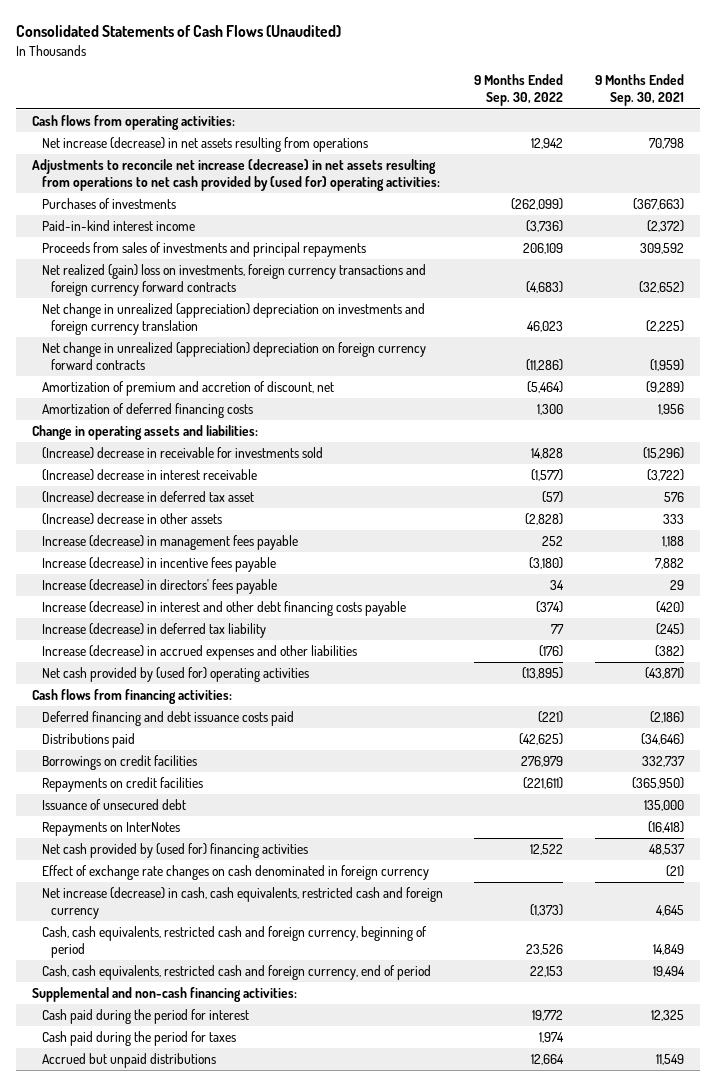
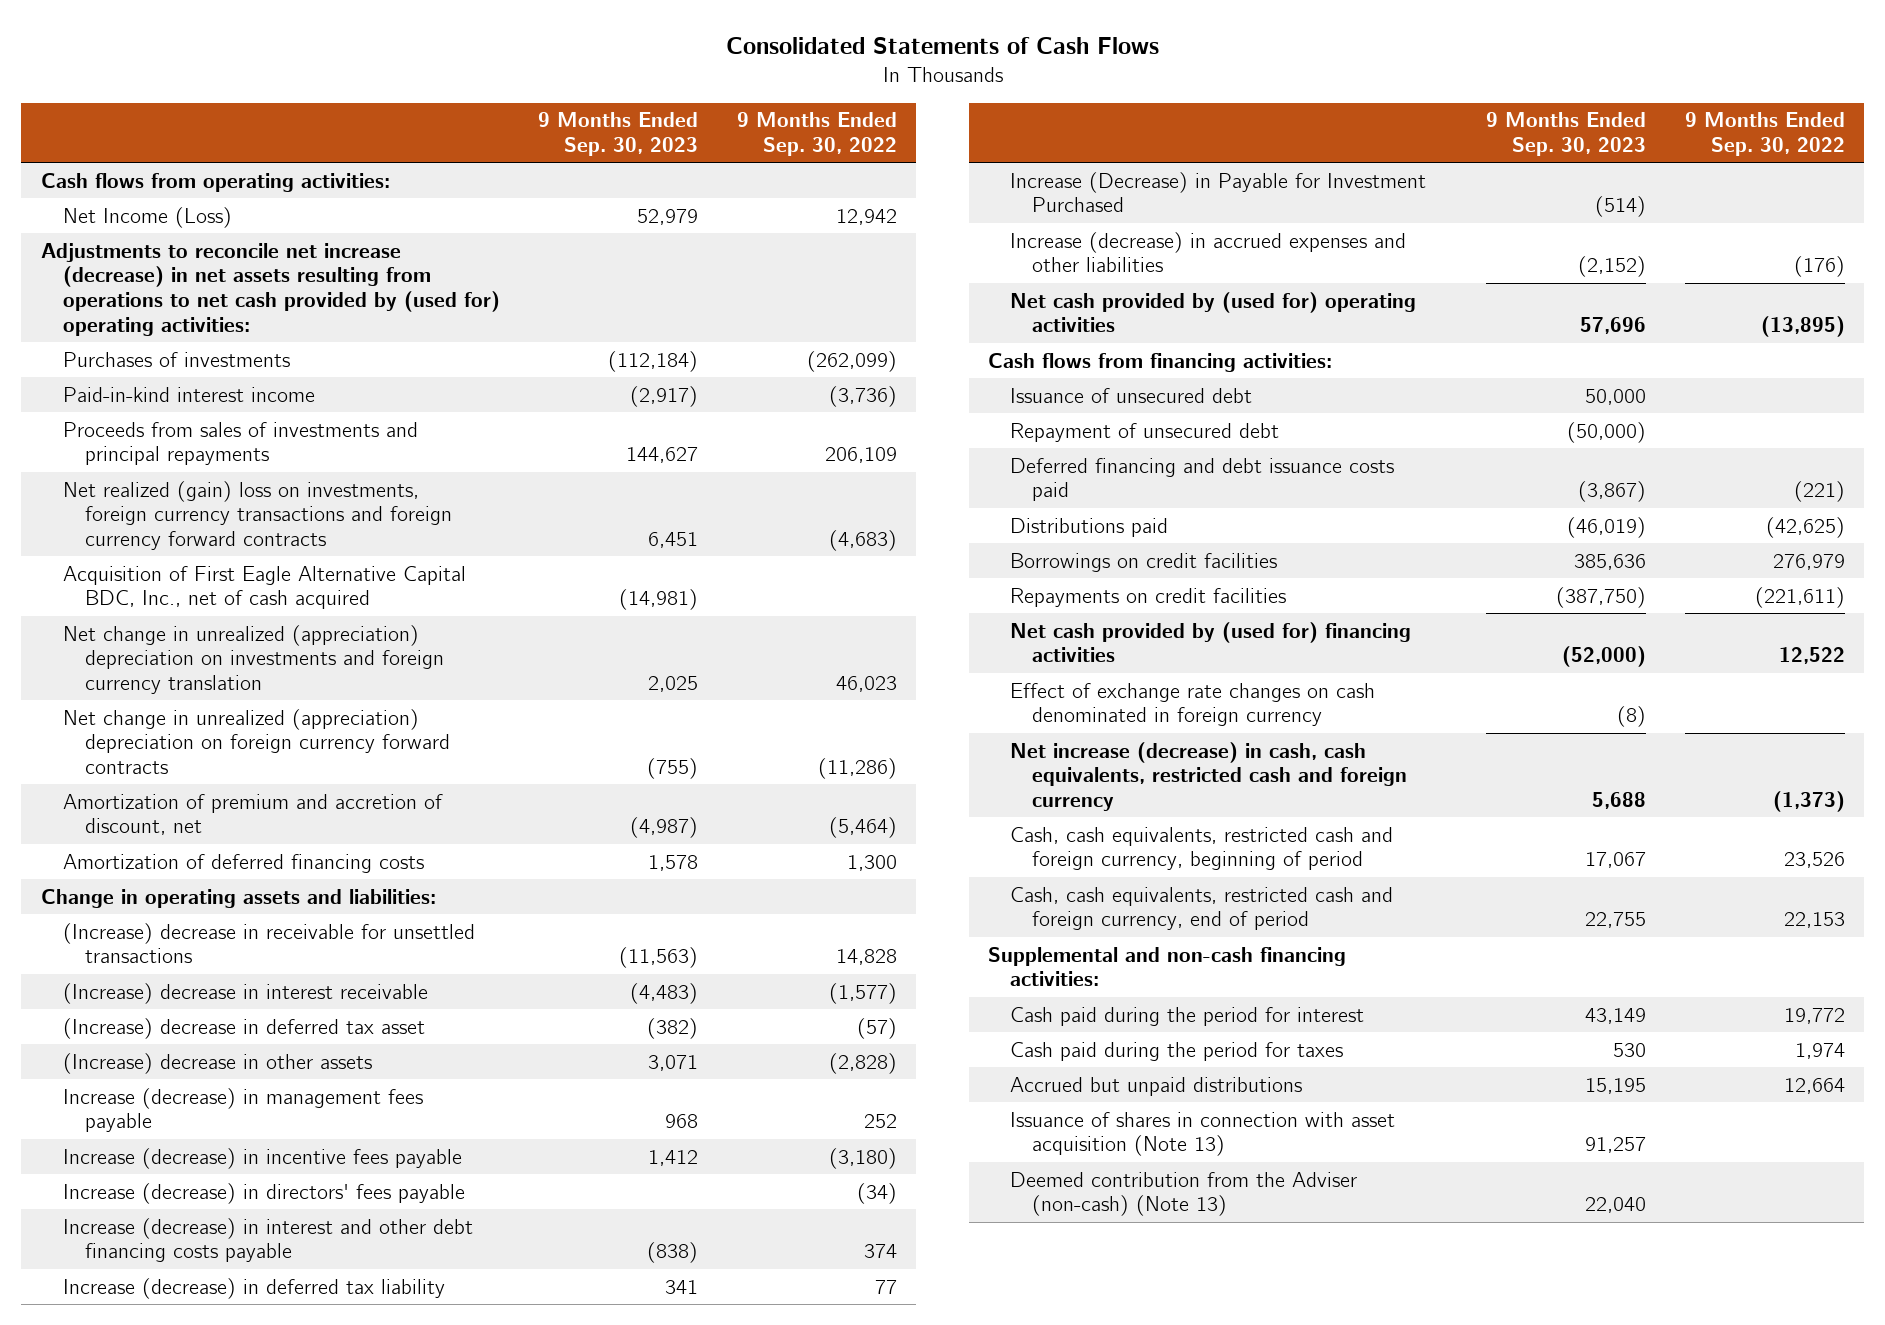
[16,25,342,38] Consolidated Statements of Cash Flows (Unaudited) -> [725,36,1159,54] Consolidated Statements of Cash Flows
[594,74,684,107] 9 Months Ended Sep. 30, 2021 -> none
none -> [538,112,699,157] 9 Months Ended Sep. 30, 2023
[41,137,368,153] Net increase (decrease) in net assets resulting from operations -> [62,206,232,228] Net Income (Loss)
none -> [62,565,466,610] Acquisition of First Eagle Alternative Capital BDC, Inc., net of cash acquired
[41,447,323,460] (Increase) decrease in receivable for investments sold -> [62,922,475,964] (Increase) decrease in receivable for unsettled transactions
[550,580,565,591] 34 -> [857,1182,898,1204] (34)
[536,601,564,614] (374) -> [864,1244,898,1259] 374
none -> [1010,171,1427,213] Increase (Decrease) in Payable for Investment Purchased
[41,799,186,811] Issuance of unsecured debt -> [1010,387,1253,403] Issuance of unsecured debt
none -> [1010,422,1280,442] Repayment of unsecured debt
[41,822,180,837] Repayments on InterNotes -> none
none -> [1010,1111,1396,1157] Issuance of shares in connection with asset acquisition (Note 13)
none -> [1010,1171,1358,1217] Deemed contribution from the Adviser (non-cash) (Note 13)

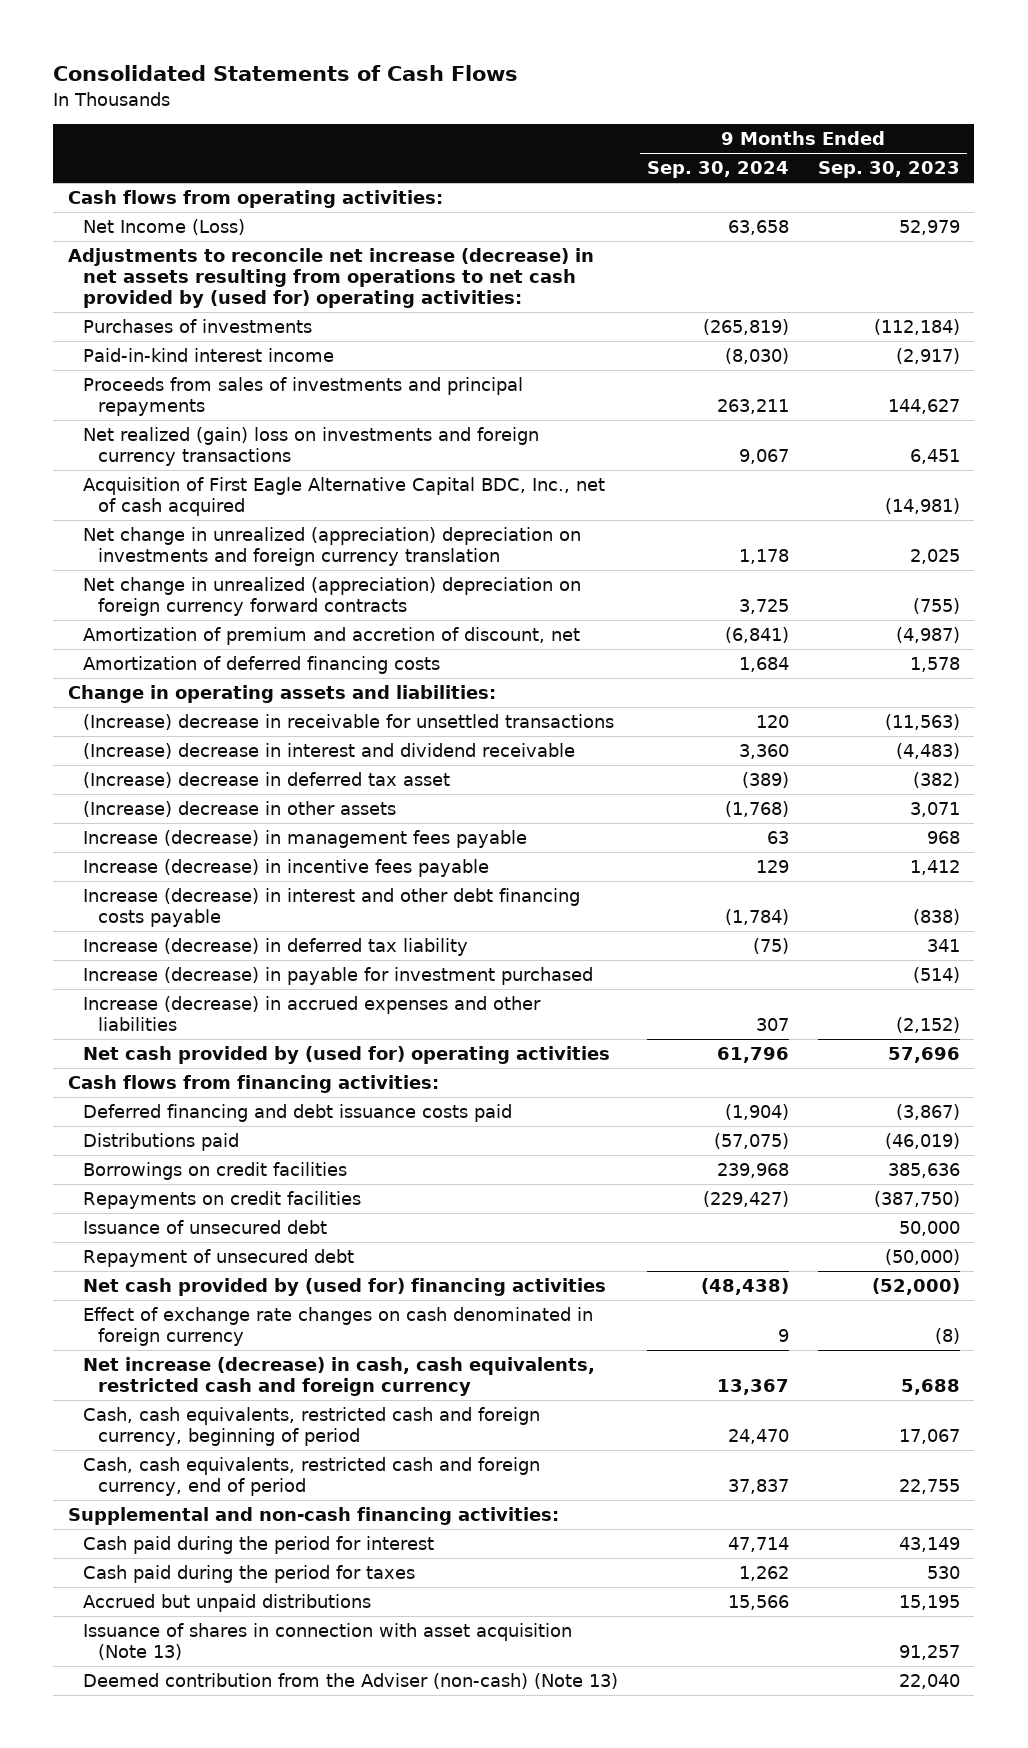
[737,112,898,157] 9 Months Ended Sep. 30, 2022 -> none
none -> [646,161,789,179] Sep. 30, 2024
[62,480,452,551] Net realized (gain) loss on investments, foreign currency transactions and foreign currency forward contracts -> [82,427,539,467] Net realized (gain) loss on investments and foreign currency transactions
[62,982,428,1004] (Increase) decrease in interest receivable -> [82,743,575,760] (Increase) decrease in interest and dividend receivable
[62,1182,465,1204] Increase (decrease) in directors' fees payable -> none
[1010,171,1427,213] Increase (Decrease) in Payable for Investment Purchased -> [82,967,593,986] Increase (decrease) in payable for investment purchased
[1010,387,1253,403] Issuance of unsecured debt -> [82,1220,327,1235] Issuance of unsecured debt
[1010,422,1280,442] Repayment of unsecured debt -> [82,1249,354,1268] Repayment of unsecured debt

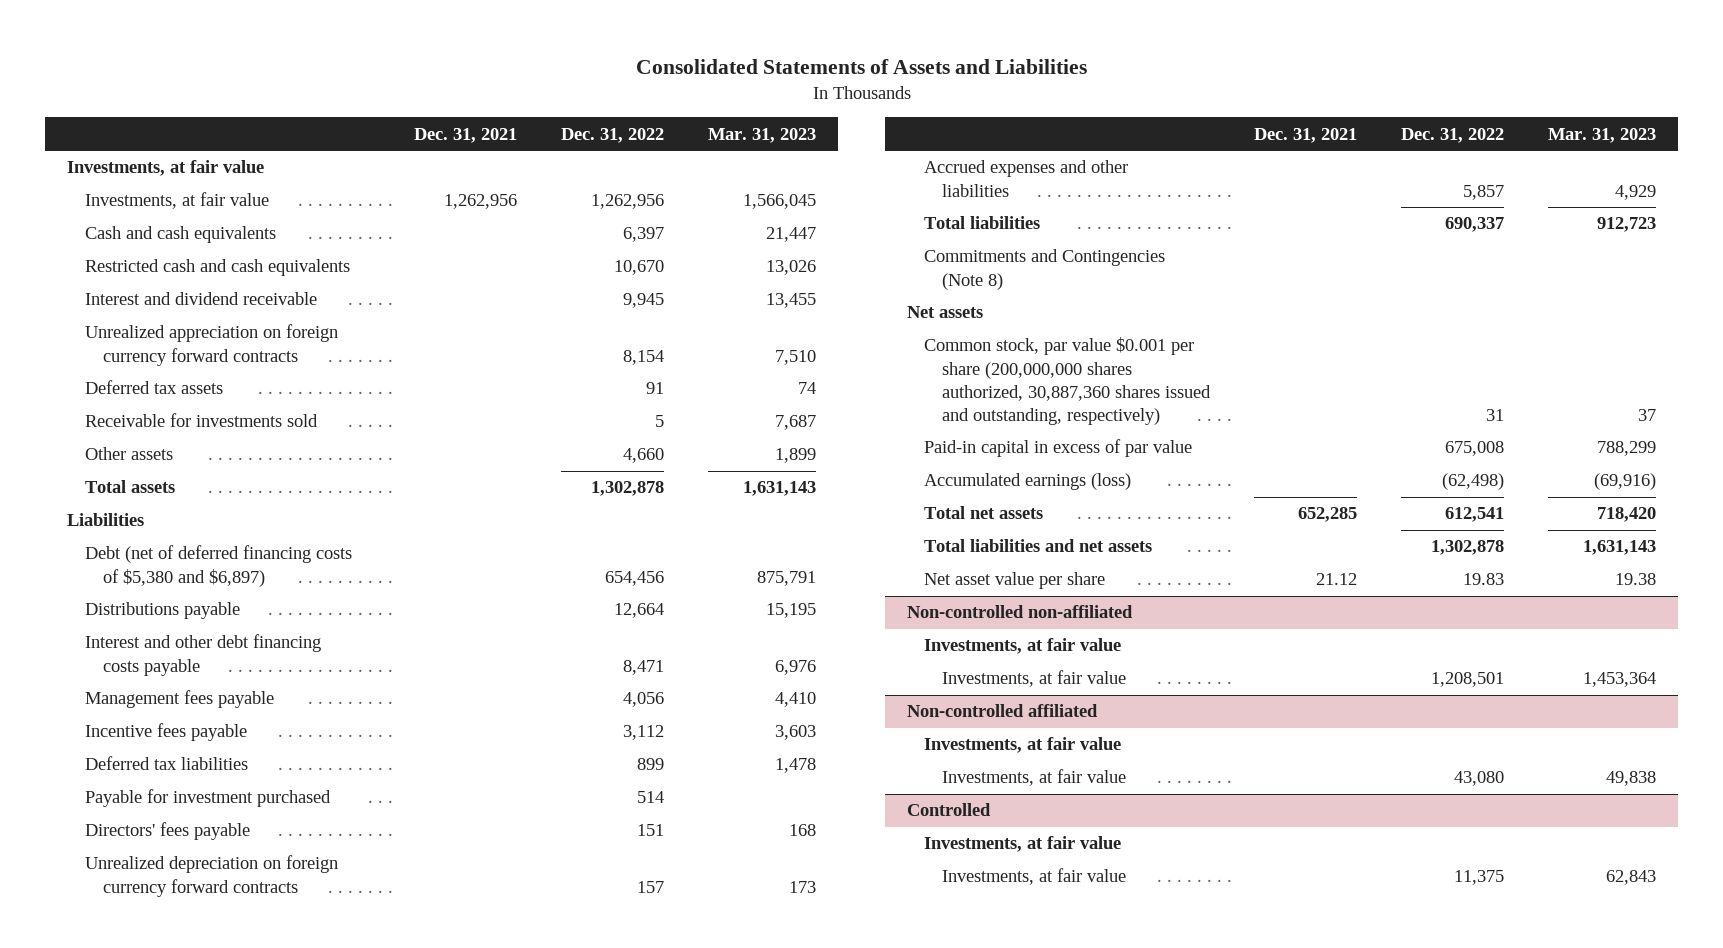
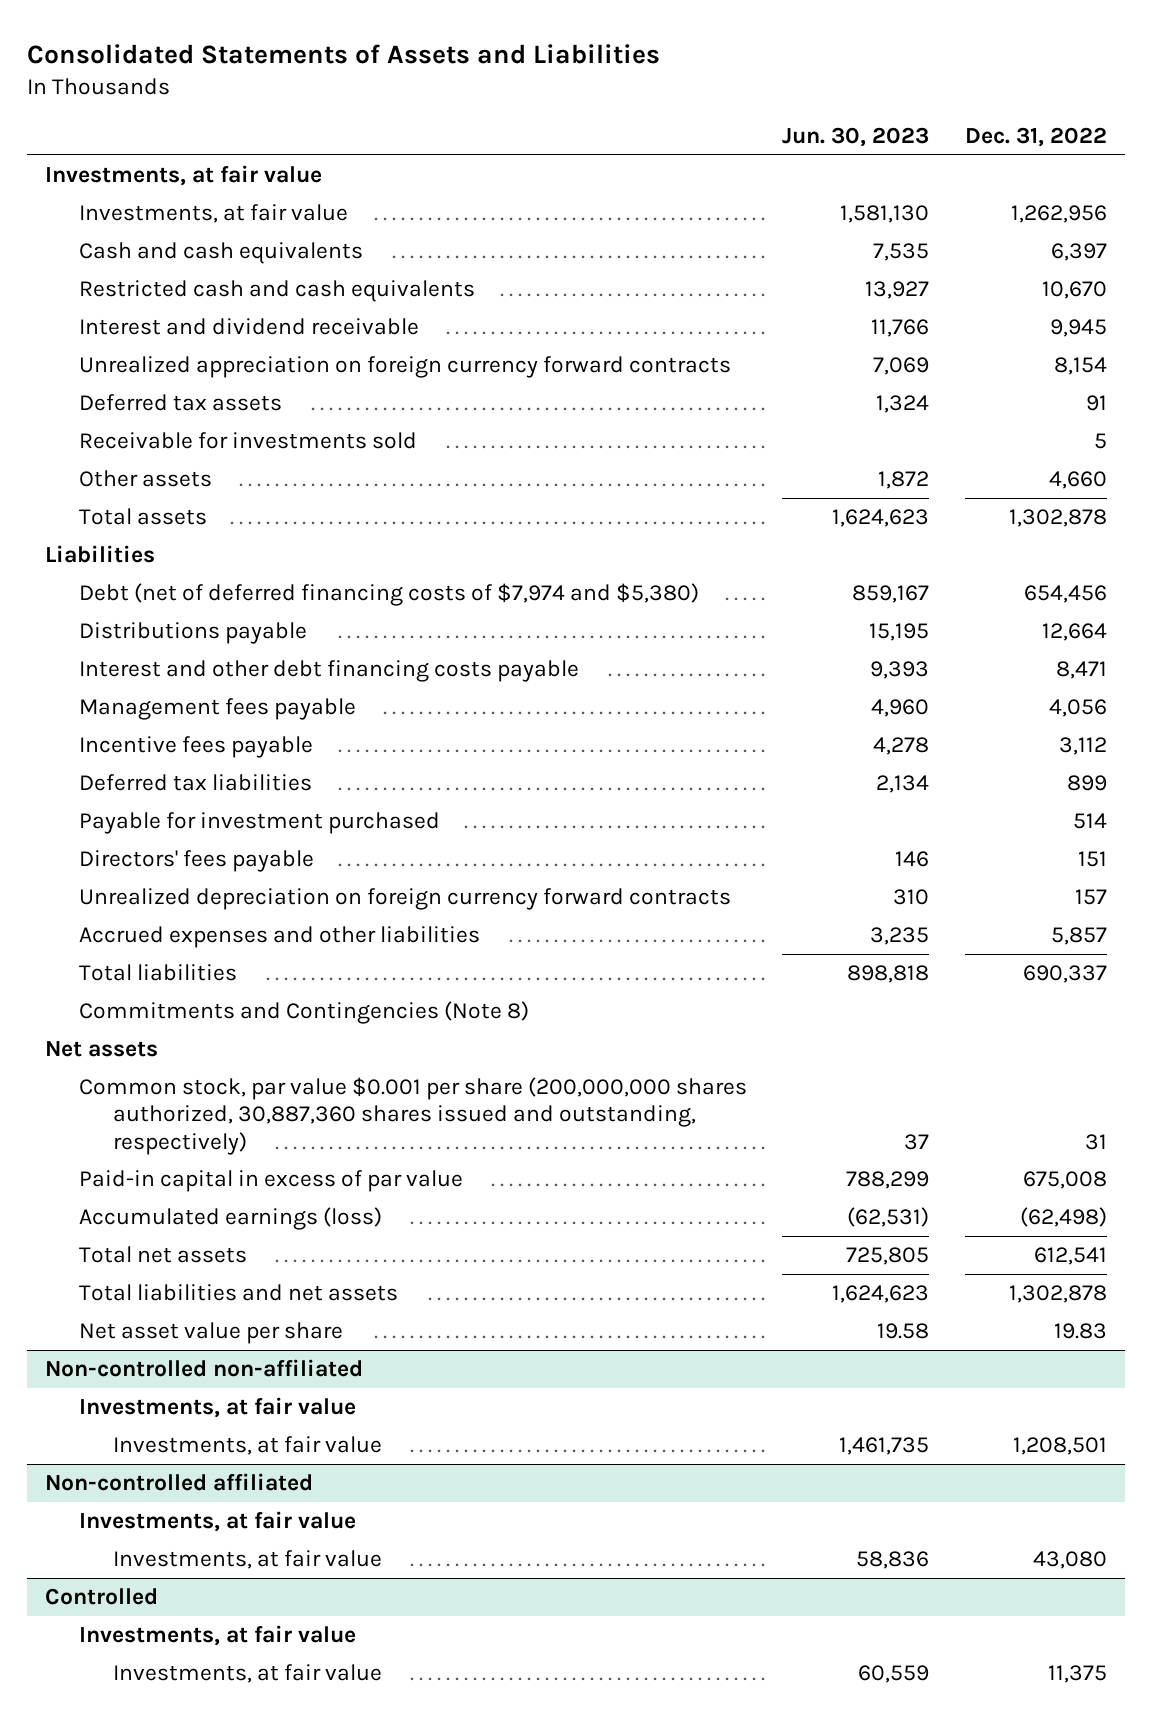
[414,127,518,143] Dec. 31, 2021 -> none
[708,127,817,143] Mar. 31, 2023 -> none
none -> [782,127,930,148] Jun. 30, 2023
[84,545,352,587] Debt (net of deferred financing costs of $5,380 and $6,897) -> [78,583,699,607] Debt (net of deferred financing costs of $7,974 and $5,380)

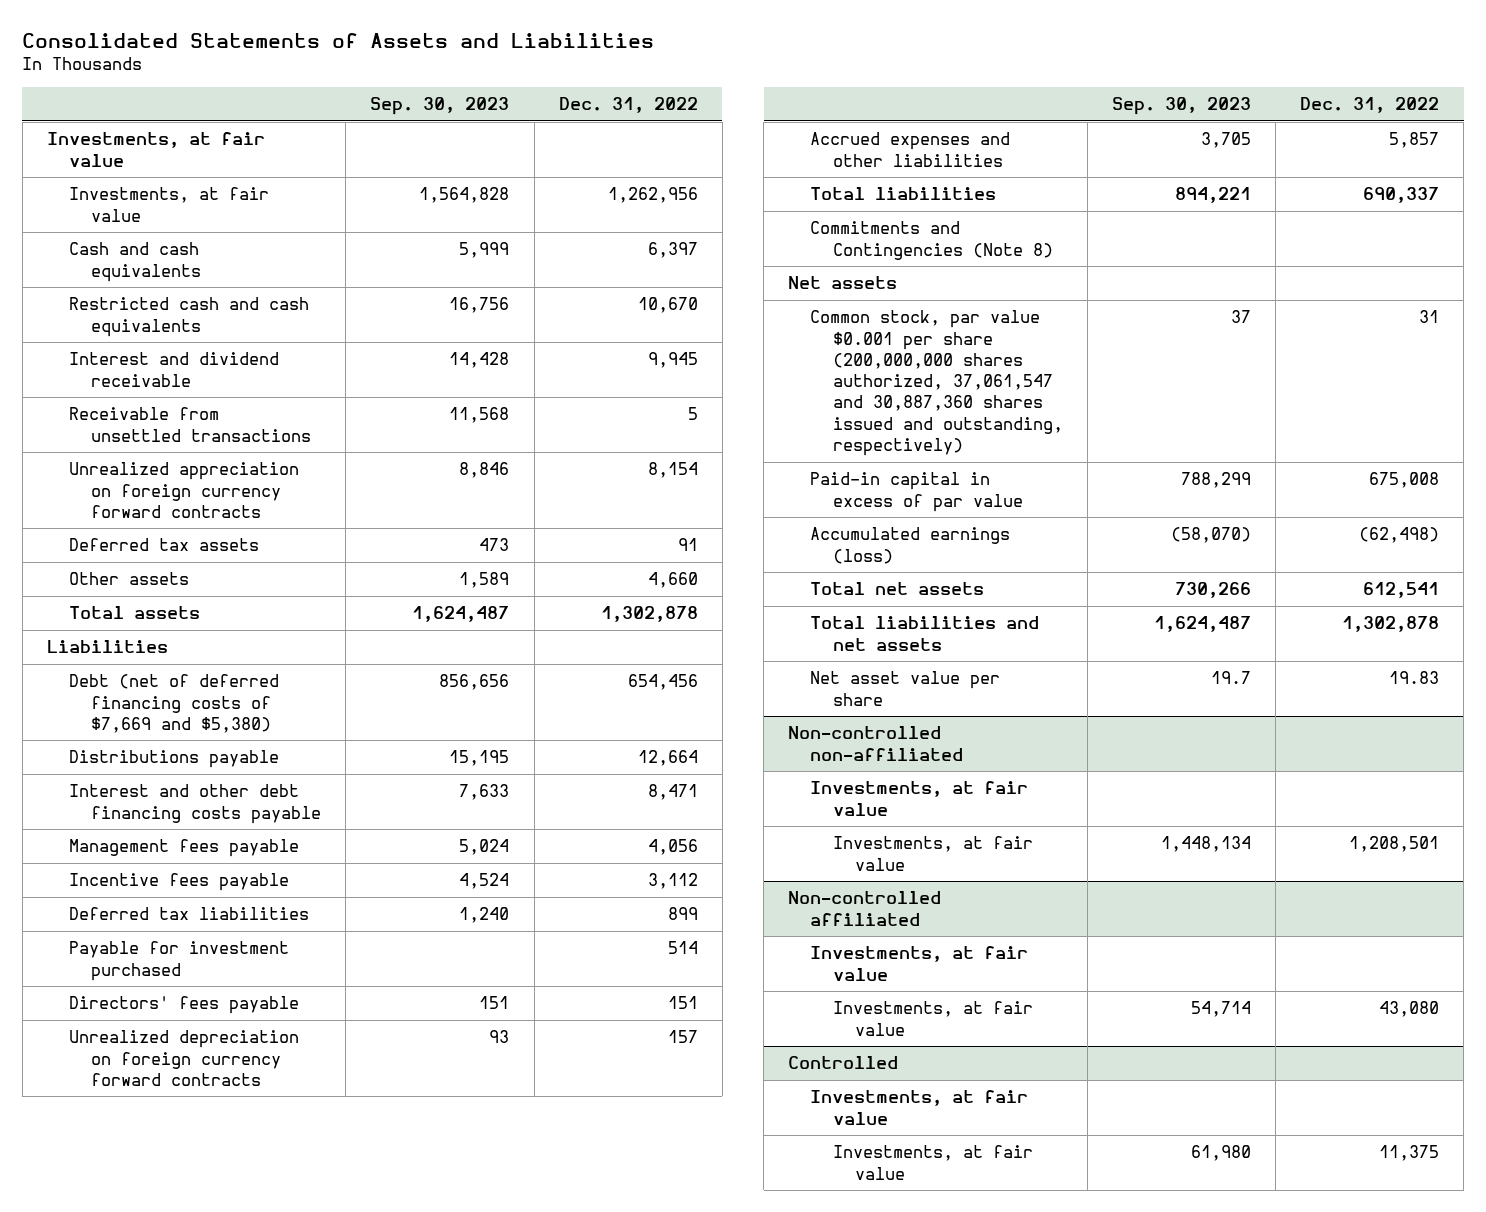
[782,127,930,148] Jun. 30, 2023 -> none
none -> [370,97,510,116] Sep. 30, 2023
none -> [69,407,312,442] Receivable from unsettled transactions
[78,432,417,450] Receivable for investments sold -> none
[78,583,699,607] Debt (net of deferred financing costs of $7,974 and $5,380) -> [69,674,280,733] Debt (net of deferred financing costs of $7,669 and $5,380)
[78,1077,747,1155] Common stock, par value $0.001 per share (200,000,000 shares authorized, 30,887,360 shares issued and outstanding, respectively) -> [810,310,1063,456] Common stock, par value $0.001 per share (200,000,000 shares authorized, 37,061,547 and 30,887,360 shares issued and outstanding, respectively)

